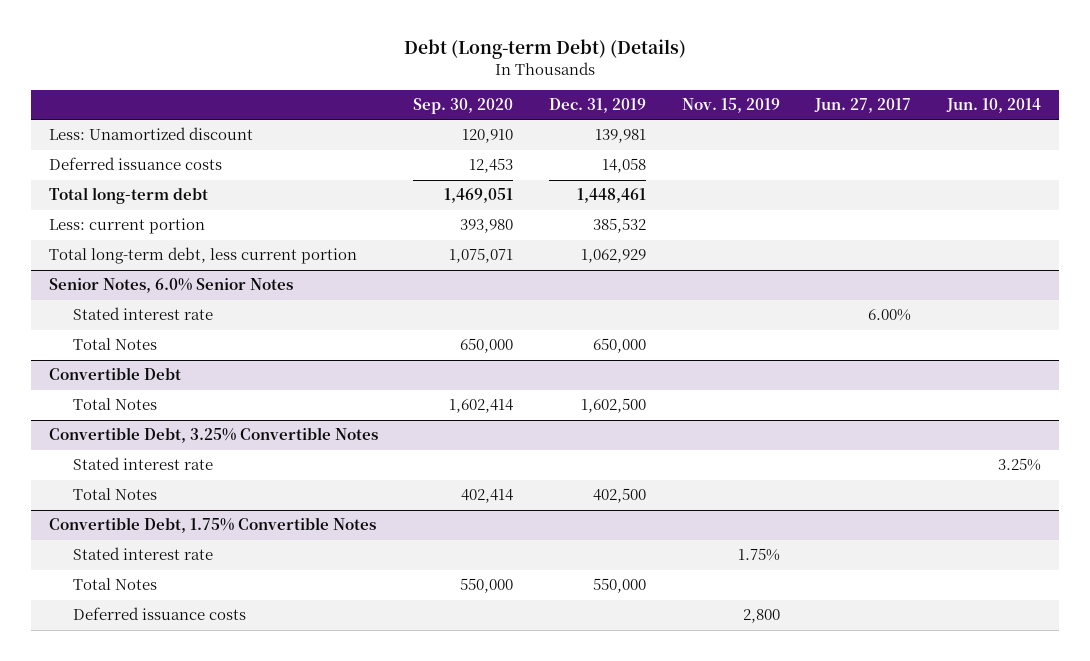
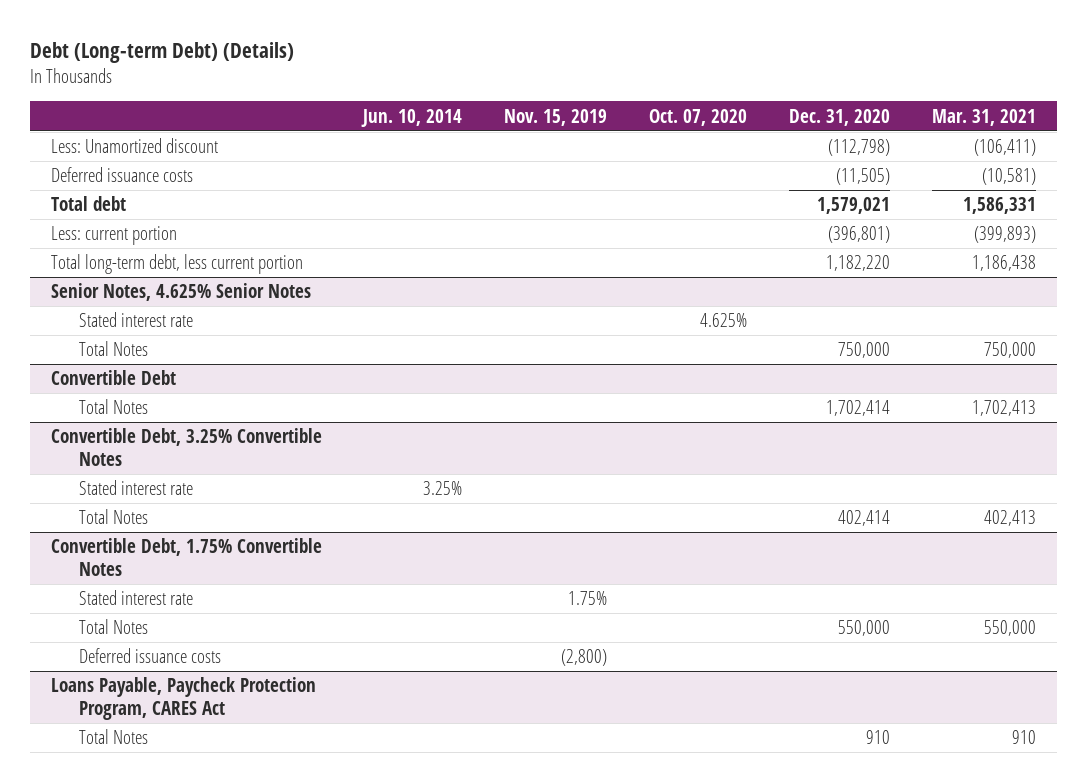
[413,98,514,115] Sep. 30, 2020 -> none
[549,98,647,114] Dec. 31, 2019 -> none
[814,98,912,114] Jun. 27, 2017 -> none
none -> [649,108,748,126] Oct. 07, 2020
none -> [789,108,891,126] Dec. 31, 2020
none -> [931,108,1036,126] Mar. 31, 2021
[48,187,208,205] Total long-term debt -> [50,196,126,212] Total debt
[48,278,293,294] Senior Notes, 6.0% Senior Notes -> none
[72,307,213,321] Stated interest rate -> none
[72,338,157,351] Total Notes -> none
none -> [50,283,311,302] Senior Notes, 4.625% Senior Notes
none -> [79,312,194,328] Stated interest rate
none -> [79,341,149,357] Total Notes
[742,609,780,624] 2,800 -> [561,649,608,667] (2,800)
none -> [50,677,316,720] Loans Payable, Paycheck Protection Program, CARES Act
none -> [79,729,149,745] Total Notes

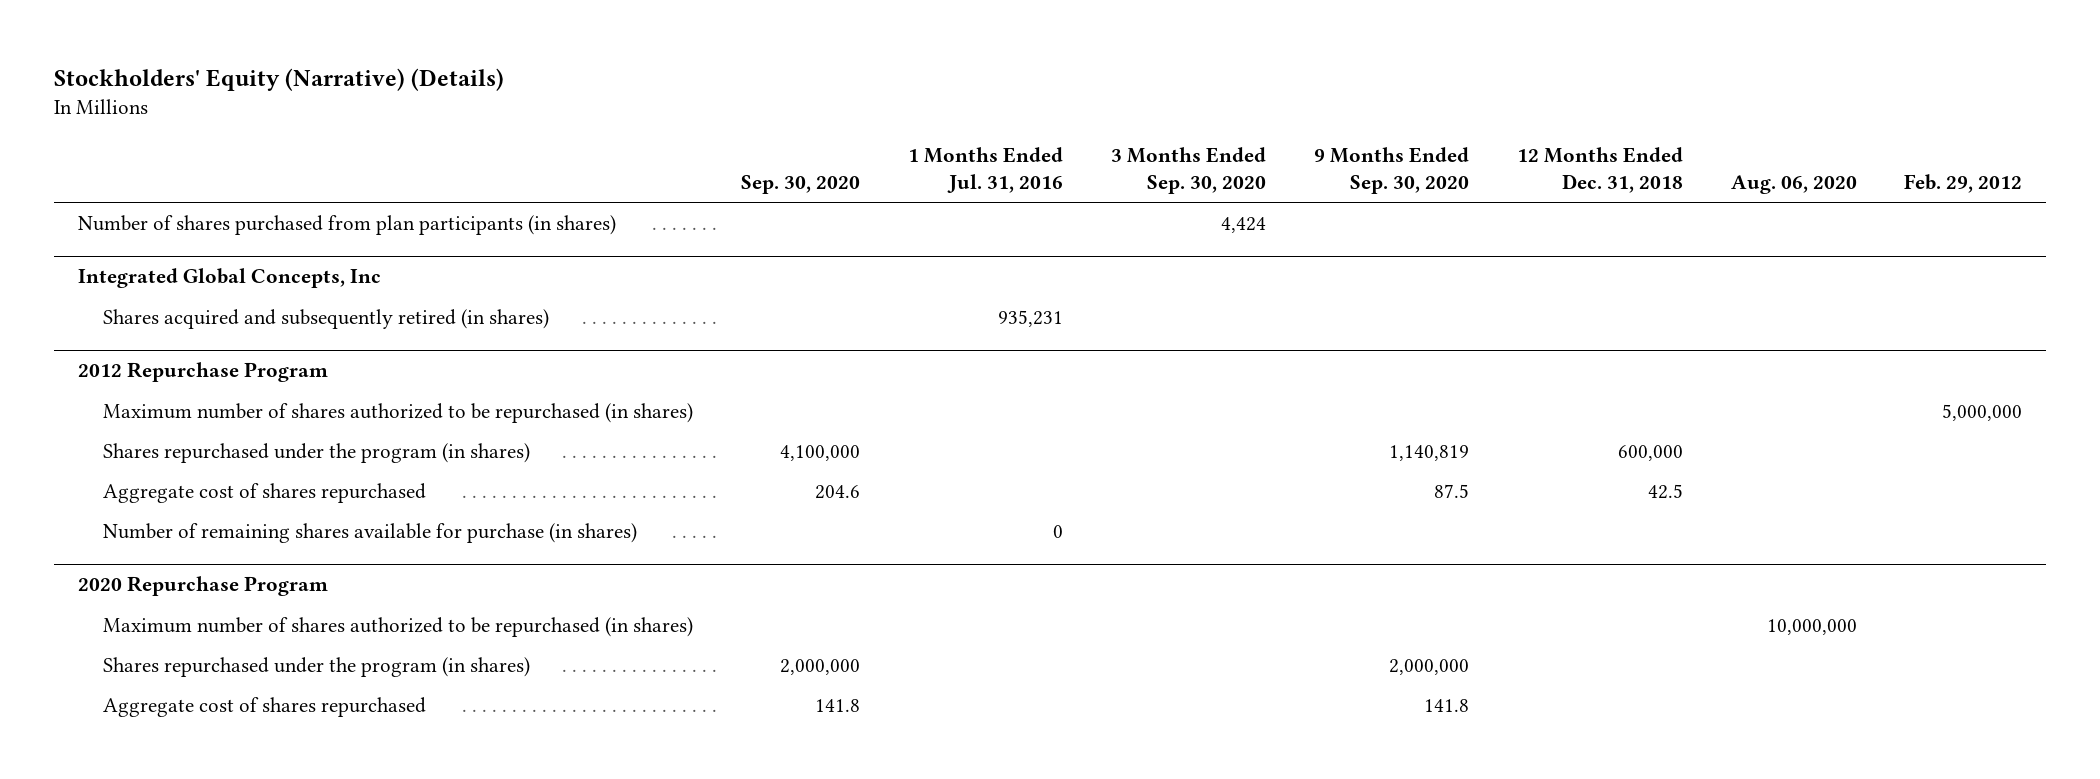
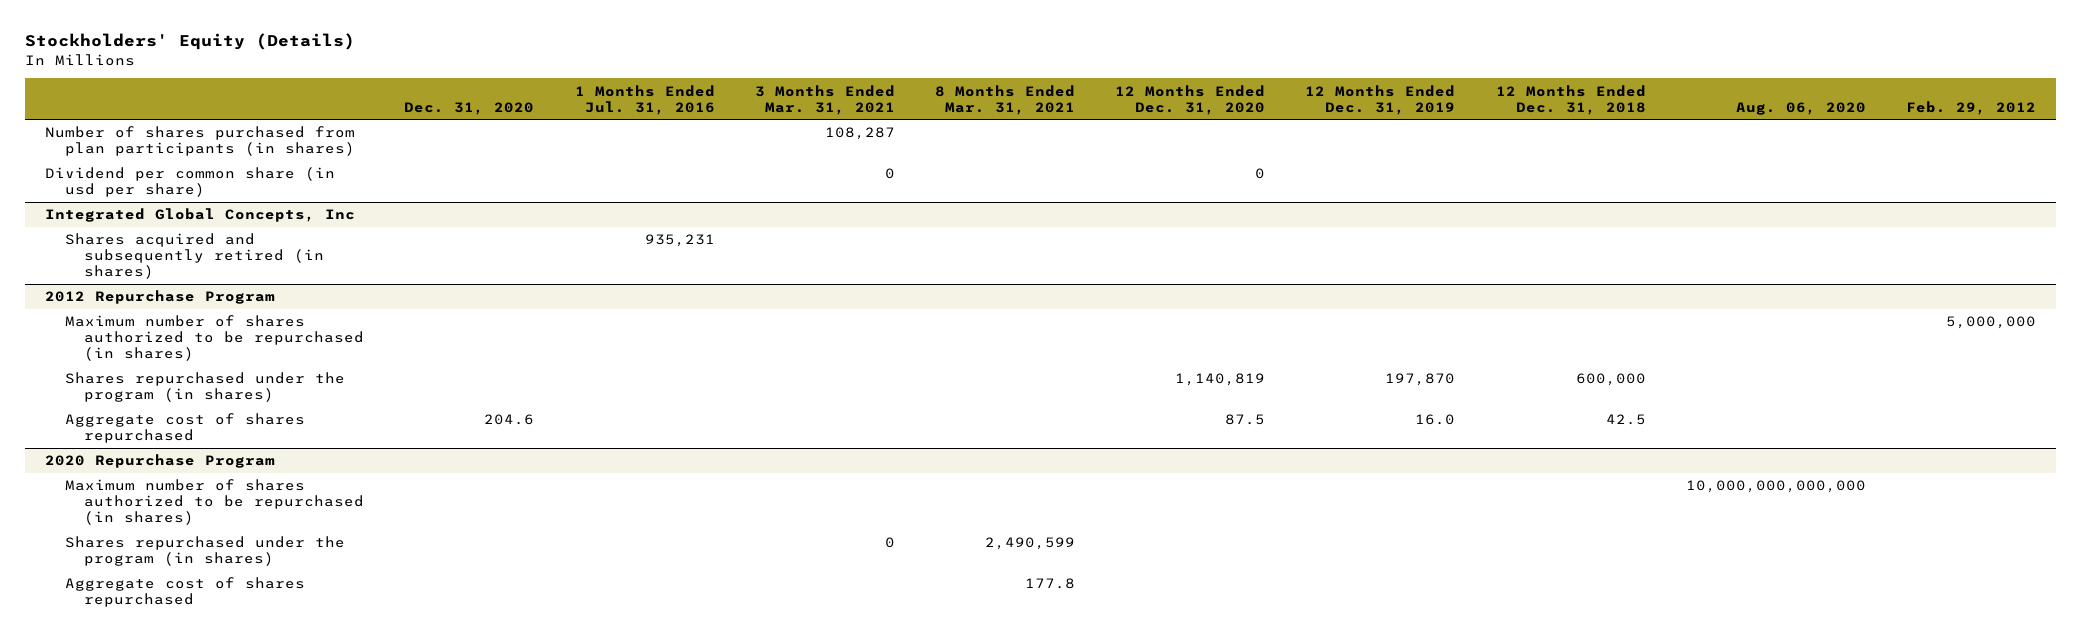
[53,68,504,92] Stockholders' Equity (Narrative) (Details) -> [25,33,356,51] Stockholders' Equity (Details)
[740,174,860,194] Sep. 30, 2020 -> none
[1110,146,1266,194] 3 Months Ended Sep. 30, 2020 -> none
[1313,146,1469,194] 9 Months Ended Sep. 30, 2020 -> none
none -> [404,101,535,115] Dec. 31, 2020
none -> [754,84,895,115] 3 Months Ended Mar. 31, 2021
none -> [934,84,1075,115] 8 Months Ended Mar. 31, 2021
none -> [1115,84,1266,115] 12 Months Ended Dec. 31, 2020
none -> [1305,84,1456,115] 12 Months Ended Dec. 31, 2019
none -> [45,167,336,198] Dividend per common share (in usd per share)
[102,522,637,543] Number of remaining shares available for purchase (in shares) -> none
[1766,618,1857,635] 10,000,000 -> [1685,480,1866,494] 10,000,000,000,000

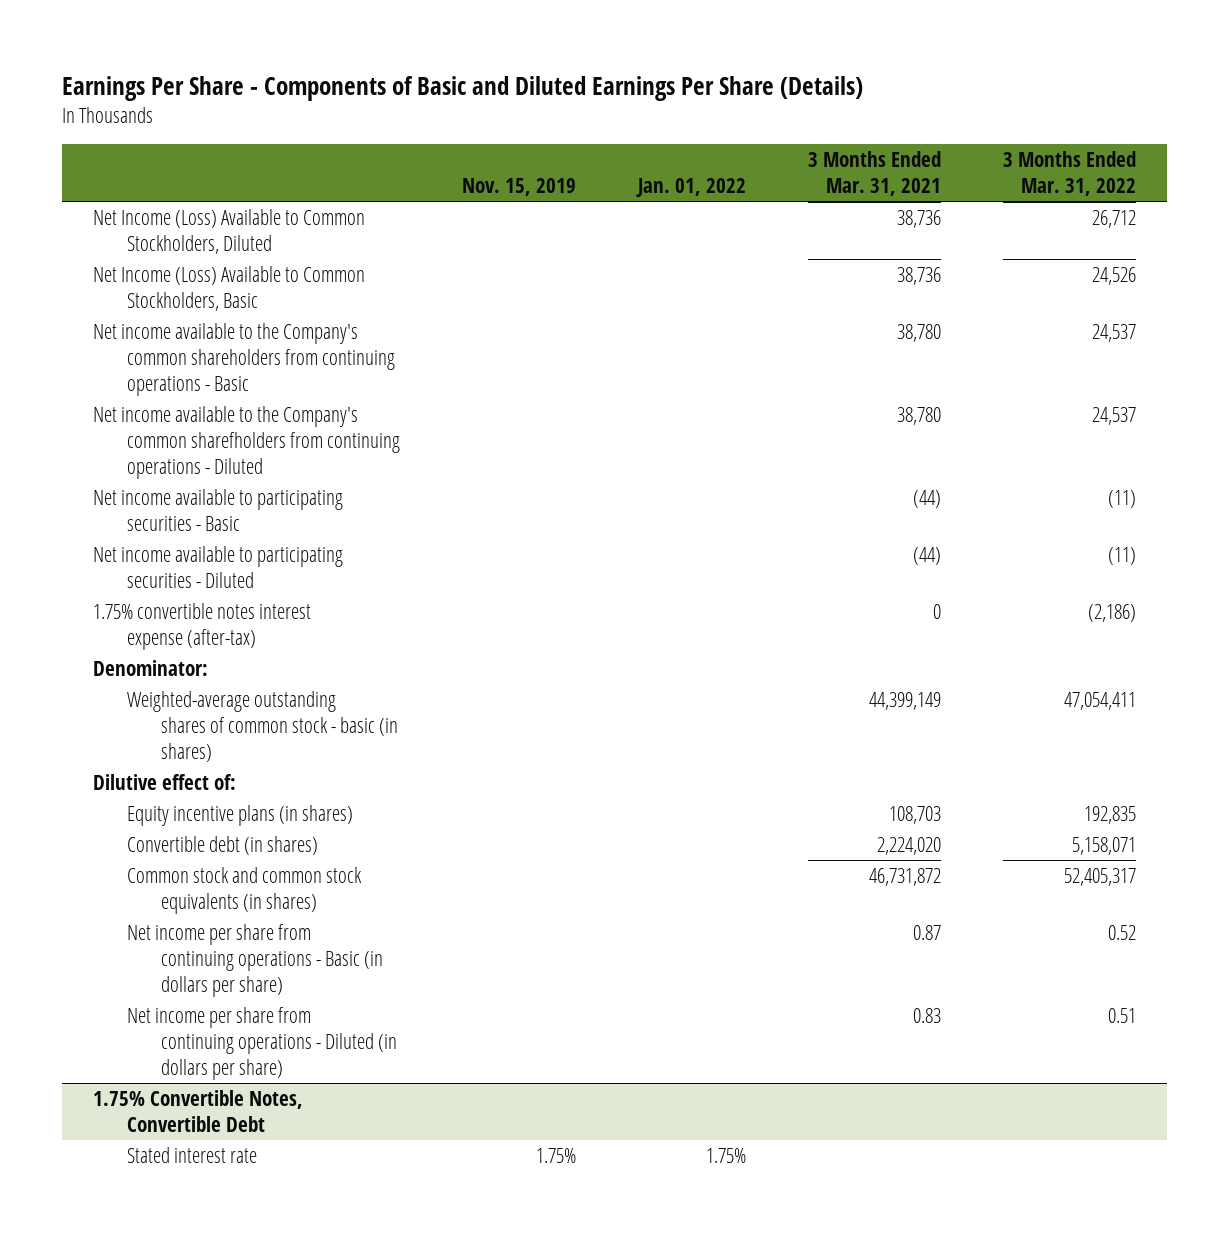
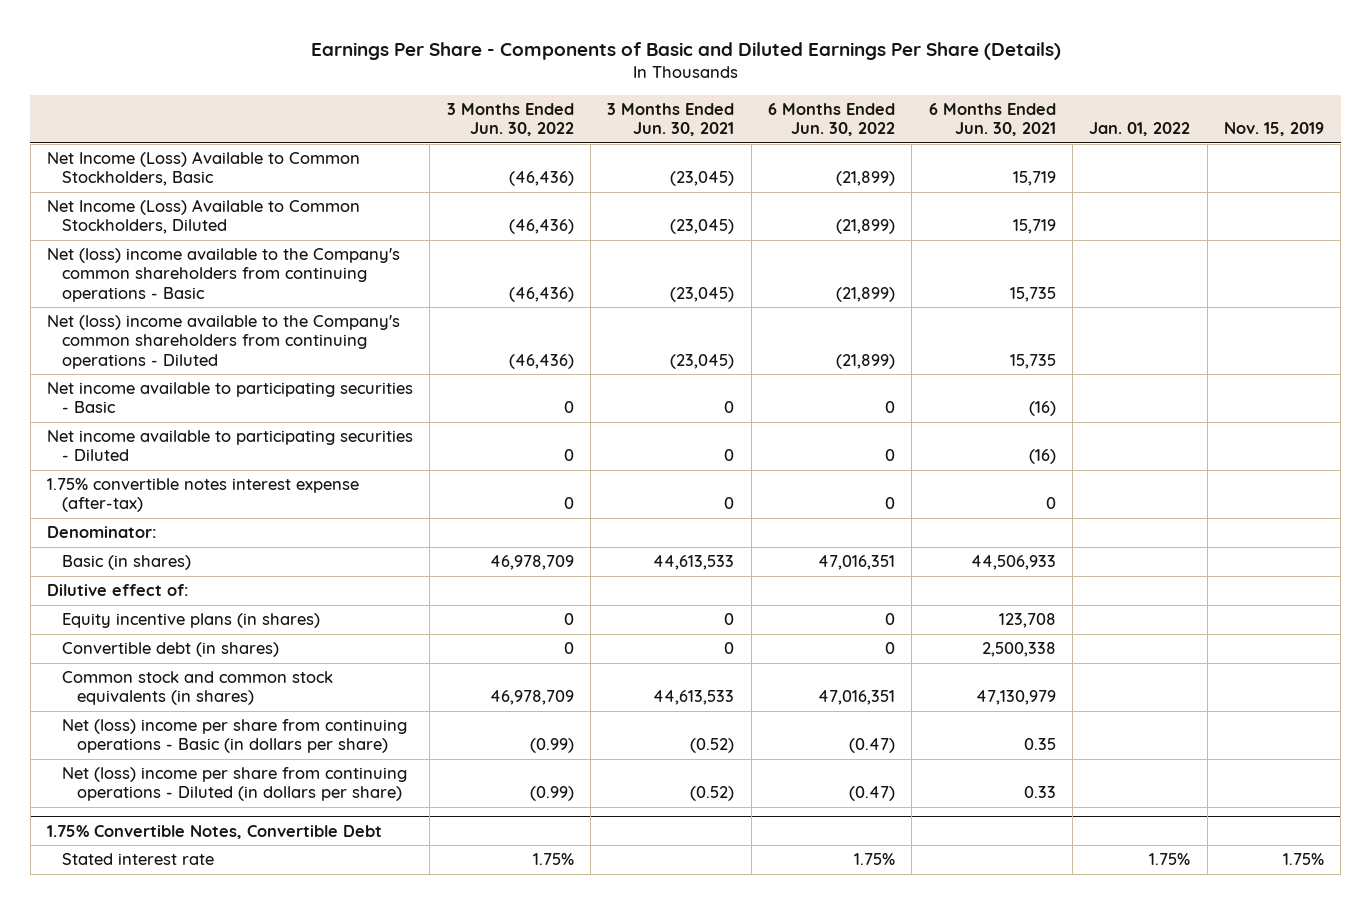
[808,151,942,197] 3 Months Ended Mar. 31, 2021 -> none
[1003,151,1137,197] 3 Months Ended Mar. 31, 2022 -> none
none -> [446,103,574,137] 3 Months Ended Jun. 30, 2022
none -> [607,103,735,137] 3 Months Ended Jun. 30, 2021
none -> [768,103,896,137] 6 Months Ended Jun. 30, 2022
none -> [928,103,1056,137] 6 Months Ended Jun. 30, 2021
[93,209,366,254] Net Income (Loss) Available to Common Stockholders, Diluted -> [47,199,361,235] Net Income (Loss) Available to Common Stockholders, Diluted
[93,323,395,396] Net income available to the Company's common shareholders from continuing operations - Basic -> [47,248,401,302] Net (loss) income available to the Company's common shareholders from continuing operations - Basic
[93,406,400,479] Net income available to the Company's common sharefholders from continuing operations - Diluted -> [47,315,401,369] Net (loss) income available to the Company's common shareholders from continuing operations - Diluted
[126,691,398,762] Weighted-average outstanding shares of common stock - basic (in shares) -> [62,555,192,571] Basic (in shares)
[126,924,383,997] Net income per share from continuing operations - Basic (in dollars per share) -> [62,719,408,754] Net (loss) income per share from continuing operations - Basic (in dollars per share)
[126,1007,397,1080] Net income per share from continuing operations - Diluted (in dollars per share) -> [62,767,408,802] Net (loss) income per share from continuing operations - Diluted (in dollars per share)

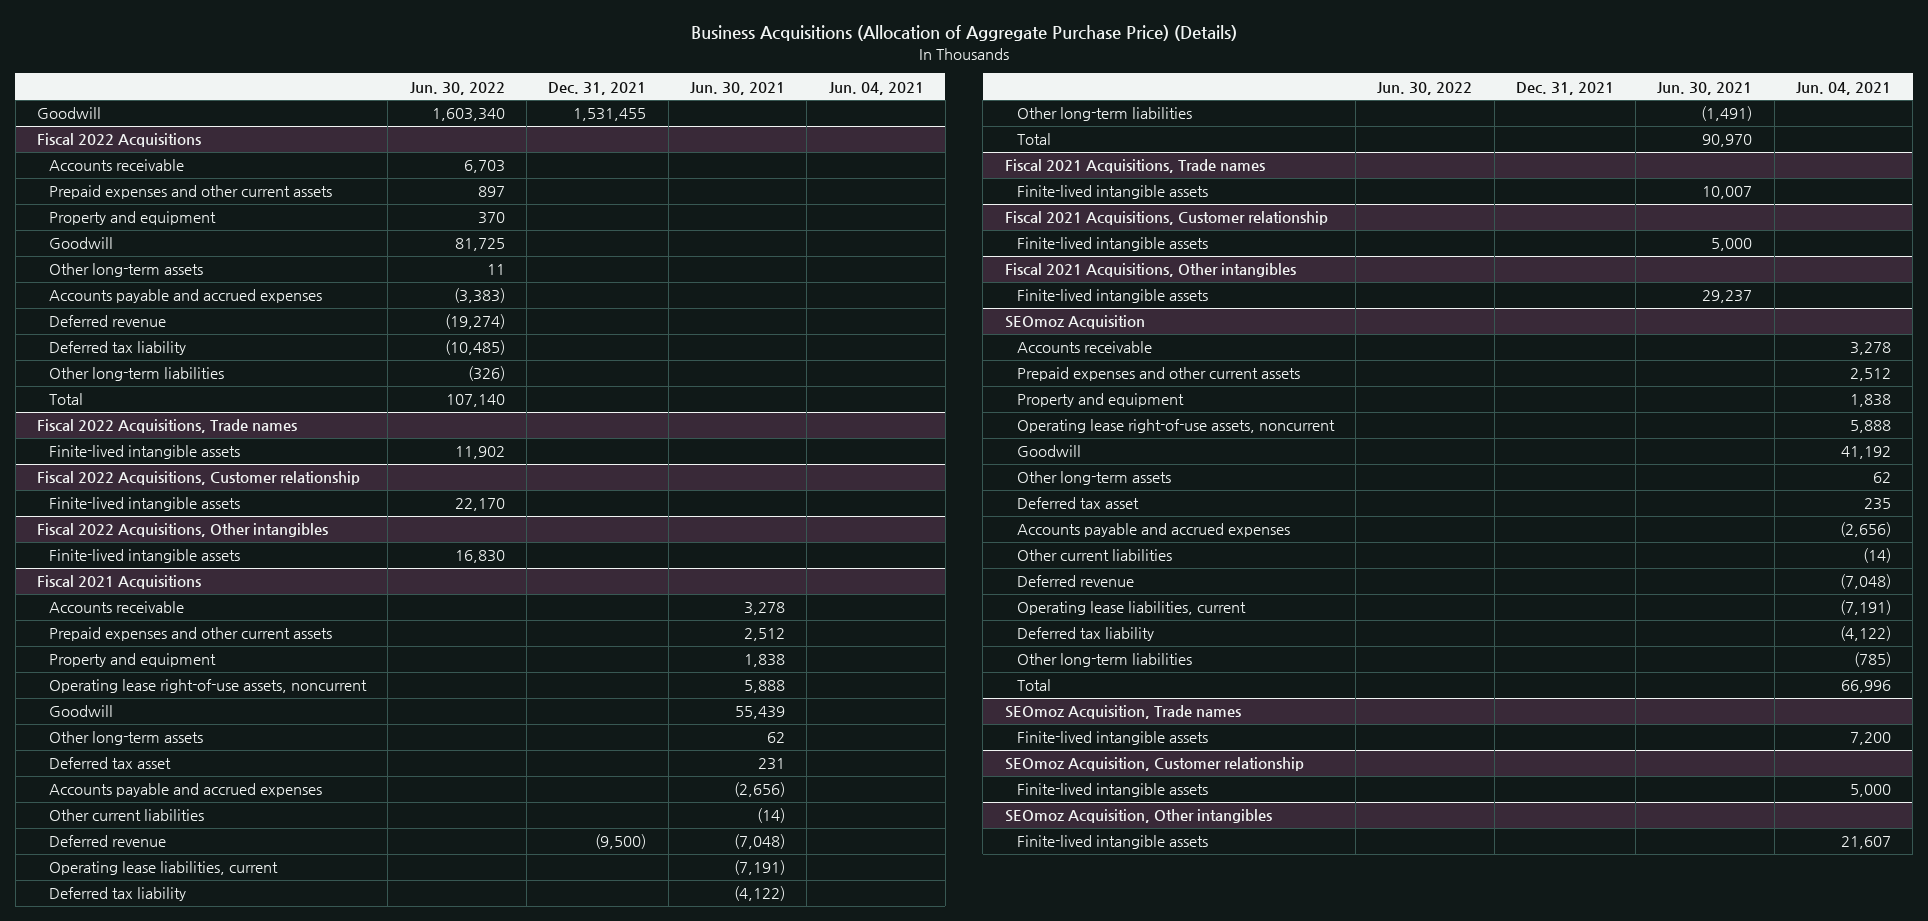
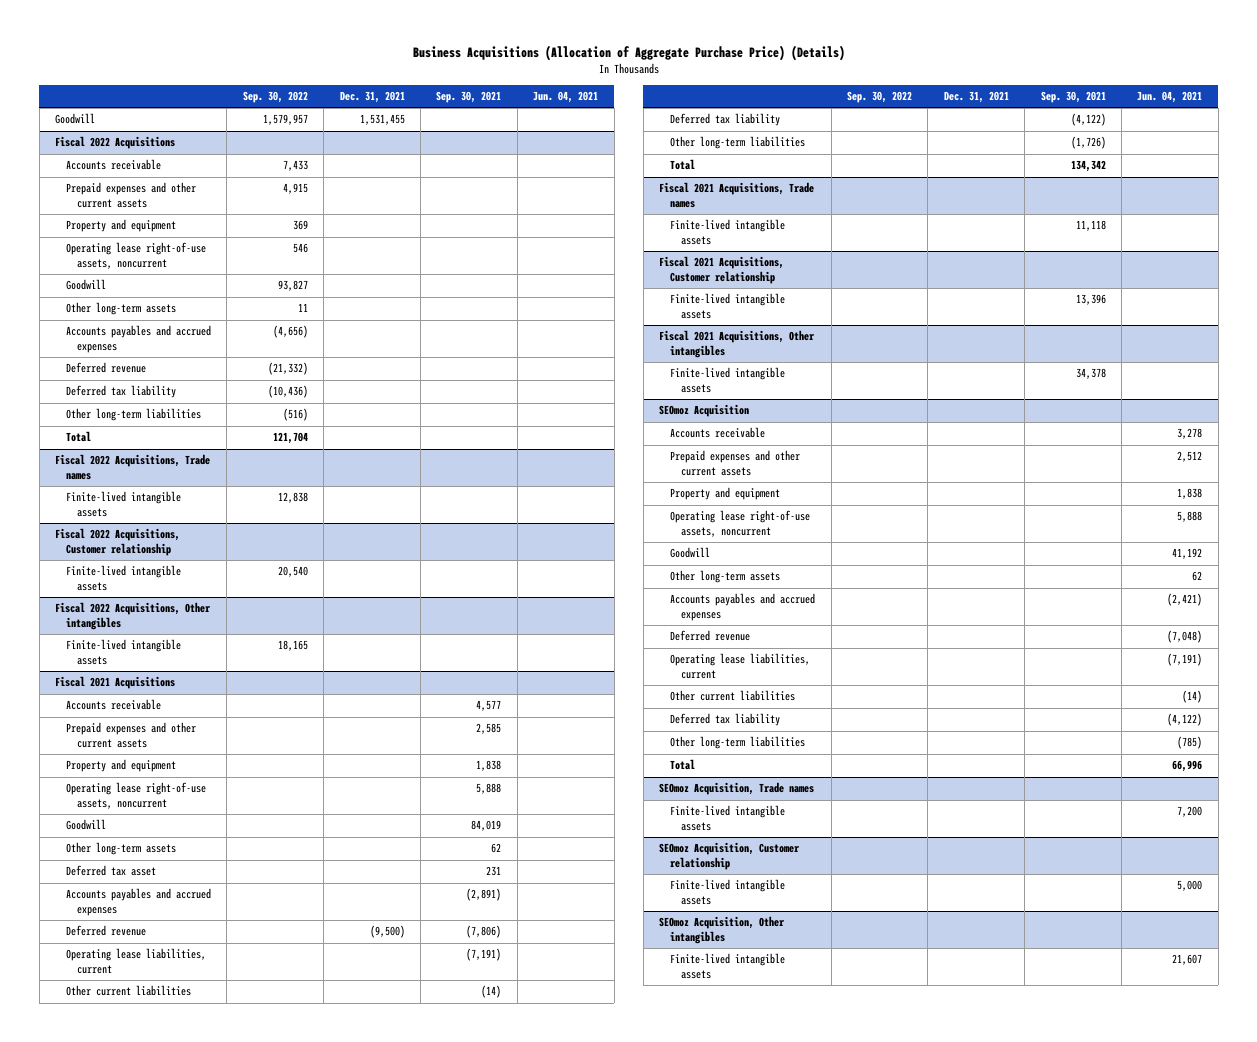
[409,81,505,95] Jun. 30, 2022 -> none
[690,81,786,95] Jun. 30, 2021 -> none
none -> [242,91,308,104] Sep. 30, 2022
none -> [436,91,502,104] Sep. 30, 2021
none -> [65,242,206,269] Operating lease right-of-use assets, noncurrent
[49,289,323,304] Accounts payable and accrued expenses -> [65,325,211,353] Accounts payables and accrued expenses
[49,783,323,798] Accounts payable and accrued expenses -> [65,888,211,916] Accounts payables and accrued expenses
[49,809,205,822] Other current liabilities -> [65,985,191,997] Other current liabilities
[1016,497,1139,510] Deferred tax asset -> none
[1016,523,1290,538] Accounts payable and accrued expenses -> [670,593,816,621] Accounts payables and accrued expenses
[1840,522,1892,538] (2,656) -> [1167,593,1203,607] (2,421)
[1016,549,1172,562] Other current liabilities -> [670,690,796,702] Other current liabilities

